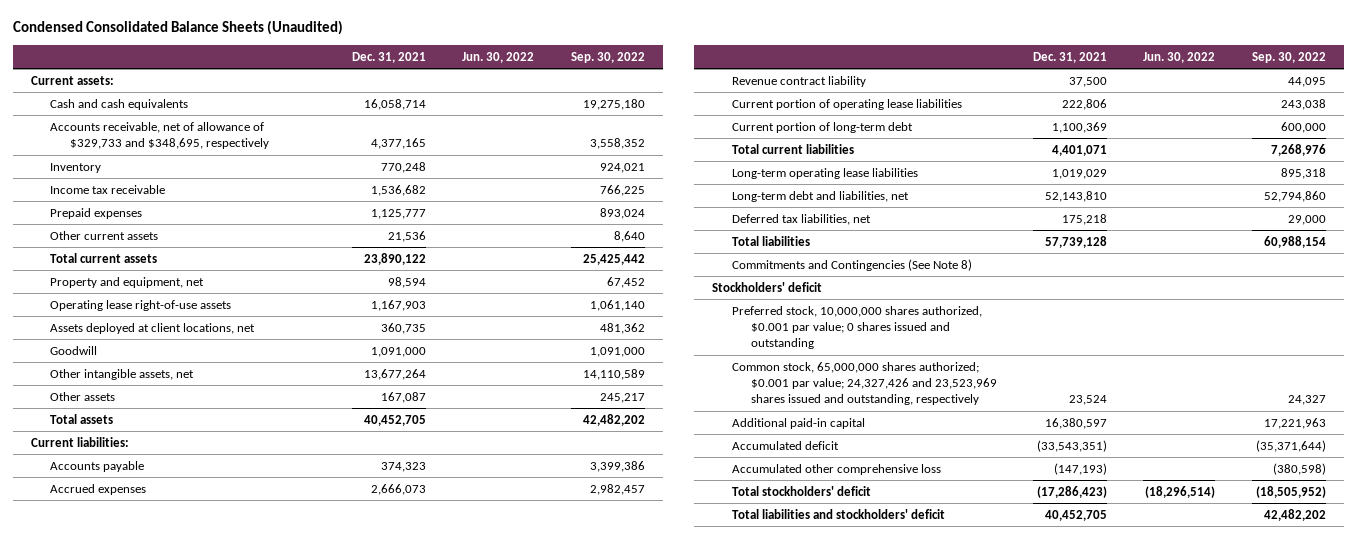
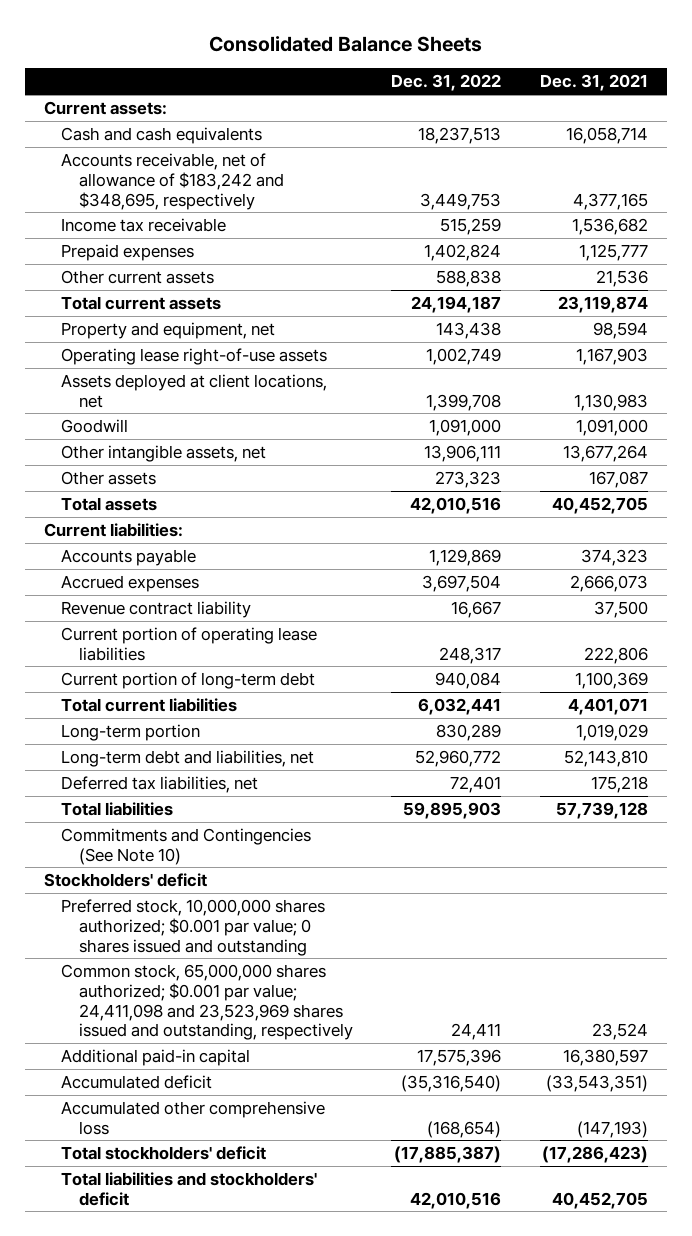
[12,20,343,36] Condensed Consolidated Balance Sheets (Unaudited) -> [208,36,482,53] Consolidated Balance Sheets
[462,51,535,63] Jun. 30, 2022 -> none
[570,51,645,63] Sep. 30, 2022 -> none
none -> [391,74,502,92] Dec. 31, 2022
[50,162,102,173] Inventory -> none
[50,121,269,150] Accounts receivable, net of allowance of $329,733 and $348,695, respectively -> [61,152,284,210] Accounts receivable, net of allowance of $183,242 and $348,695, respectively
[364,252,427,265] 23,890,122 -> [557,295,648,313] 23,119,874
[381,322,427,334] 360,735 -> [573,393,648,411] 1,130,983
[731,167,918,179] Long-term operating lease liabilities -> [61,723,201,741] Long-term portion
[731,258,972,271] Commitments and Contingencies (See Note 8) -> [61,827,312,865] Commitments and Contingencies (See Note 10)
[731,305,982,350] Preferred stock, 10,000,000 shares authorized, $0.001 par value; 0 shares issued and outstanding -> [61,898,326,956] Preferred stock, 10,000,000 shares authorized; $0.001 par value; 0 shares issued and outstanding
[731,361,997,406] Common stock, 65,000,000 shares authorized; $0.001 par value; 24,327,426 and 23,523,969 shares issued and outstanding, respectively -> [61,963,353,1041] Common stock, 65,000,000 shares authorized; $0.001 par value; 24,411,098 and 23,523,969 shares issued and outstanding, respectively

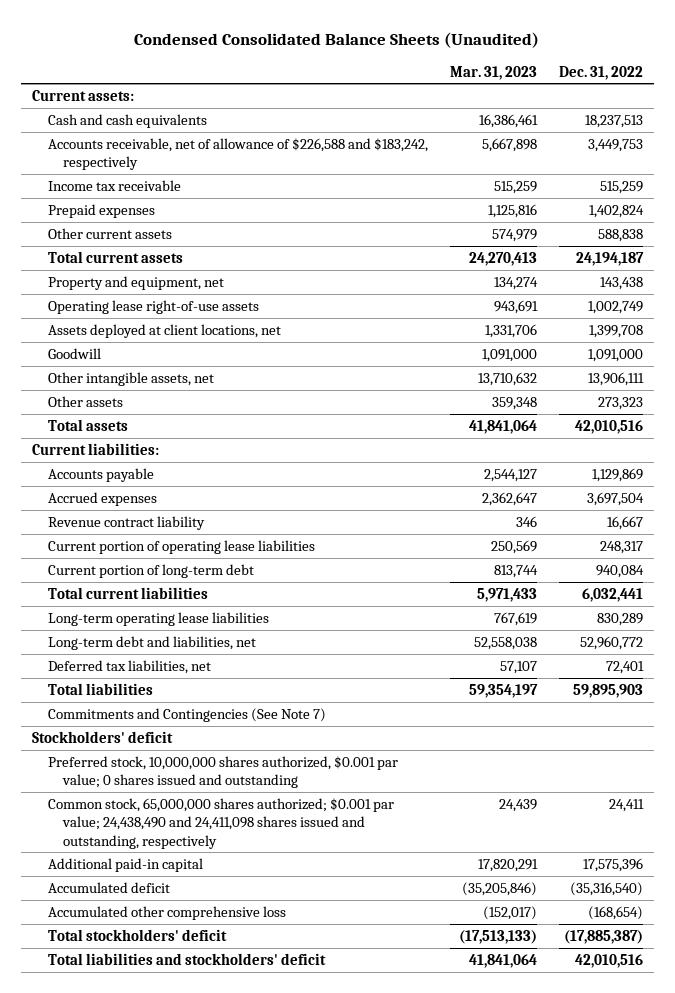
[208,36,482,53] Consolidated Balance Sheets -> [134,31,540,48] Condensed Consolidated Balance Sheets (Unaudited)
[539,74,648,92] Dec. 31, 2021 -> none
none -> [449,65,537,80] Mar. 31, 2023
[61,152,284,210] Accounts receivable, net of allowance of $183,242 and $348,695, respectively -> [47,137,428,171] Accounts receivable, net of allowance of $226,588 and $183,242, respectively
[61,723,201,741] Long-term portion -> [47,611,269,626] Long-term operating lease liabilities
[61,827,312,865] Commitments and Contingencies (See Note 10) -> [47,707,326,722] Commitments and Contingencies (See Note 7)
[61,898,326,956] Preferred stock, 10,000,000 shares authorized; $0.001 par value; 0 shares issued and outstanding -> [47,755,398,789] Preferred stock, 10,000,000 shares authorized, $0.001 par value; 0 shares issued and outstanding
[61,963,353,1041] Common stock, 65,000,000 shares authorized; $0.001 par value; 24,411,098 and 23,523,969 shares issued and outstanding, respectively -> [47,797,394,849] Common stock, 65,000,000 shares authorized; $0.001 par value; 24,438,490 and 24,411,098 shares issued and outstanding, respectively

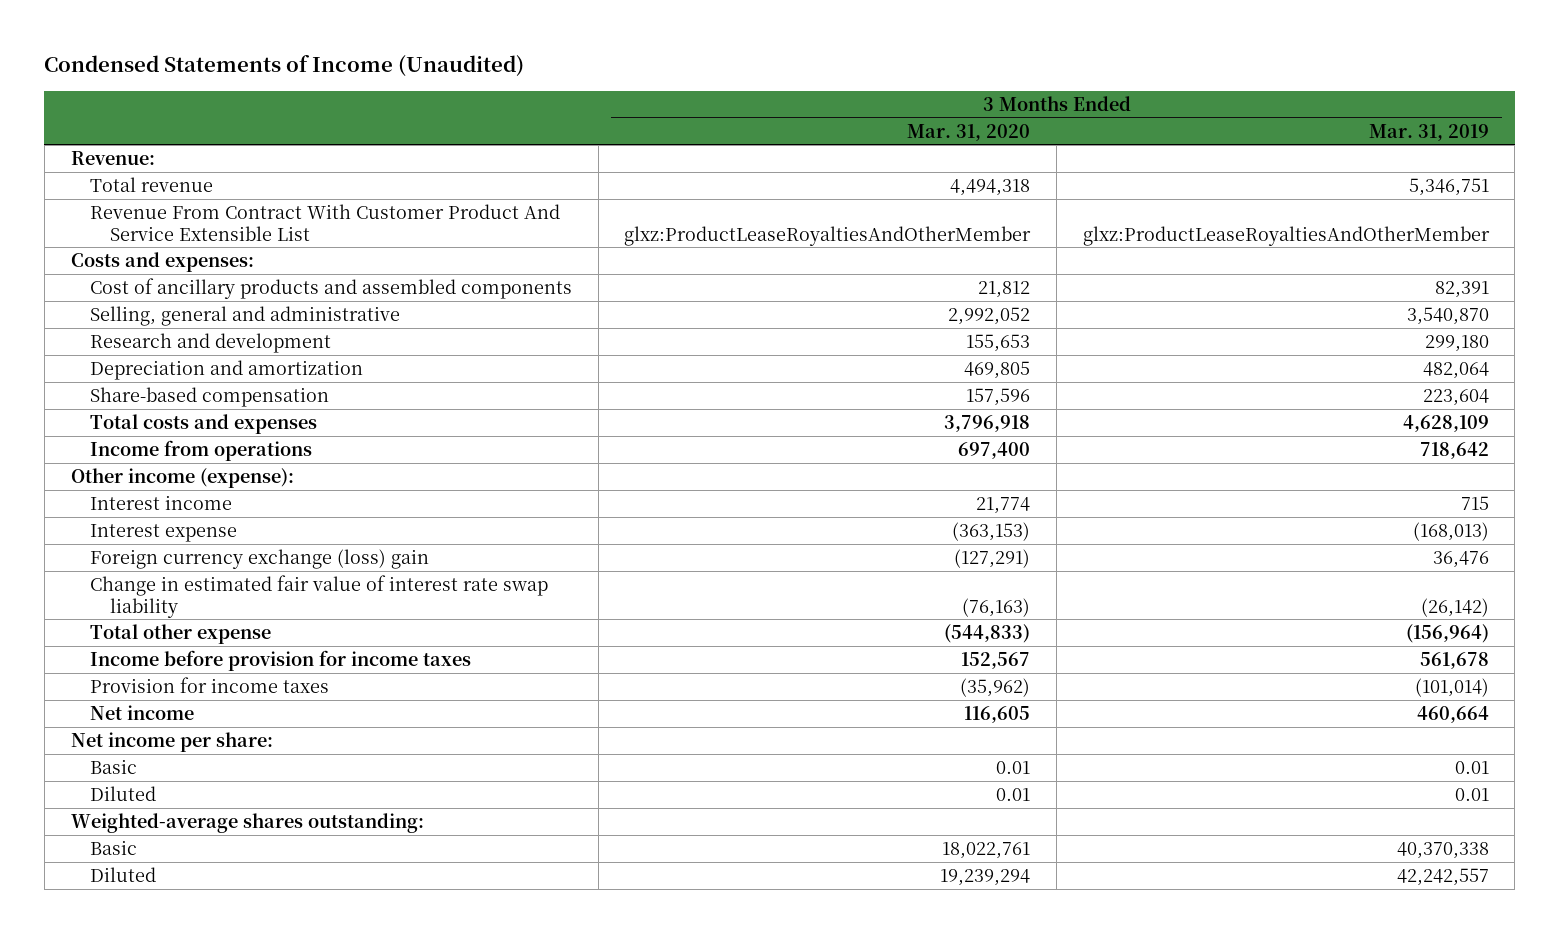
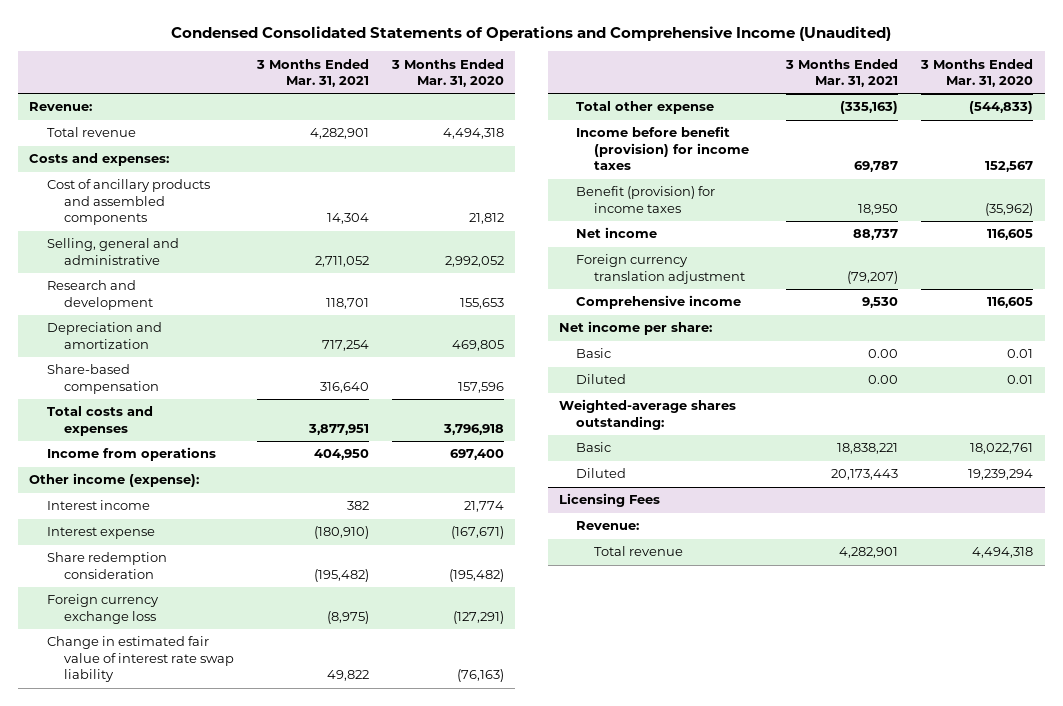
[44,55,525,78] Condensed Statements of Income (Unaudited) -> [171,26,892,42] Condensed Consolidated Statements of Operations and Comprehensive Income (Unaudited)
[1368,123,1489,141] Mar. 31, 2019 -> none
none -> [256,58,370,88] 3 Months Ended Mar. 31, 2021
[90,204,561,241] Revenue From Contract With Customer Product And Service Extensible List -> none
[952,522,1031,542] (363,153) -> [450,526,504,540] (167,671)
none -> [46,552,167,579] Share redemption consideration
[90,549,430,570] Foreign currency exchange (loss) gain -> [46,594,159,624] Foreign currency exchange loss
[90,650,472,672] Income before provision for income taxes -> [576,126,749,171] Income before benefit (provision) for income taxes
[90,677,330,694] Provision for income taxes -> [576,186,716,213] Benefit (provision) for income taxes
none -> [576,254,745,284] Foreign currency translation adjustment
none -> [576,295,742,310] Comprehensive income
none -> [558,493,660,508] Licensing Fees
none -> [576,521,640,531] Revenue:
none -> [593,546,683,557] Total revenue

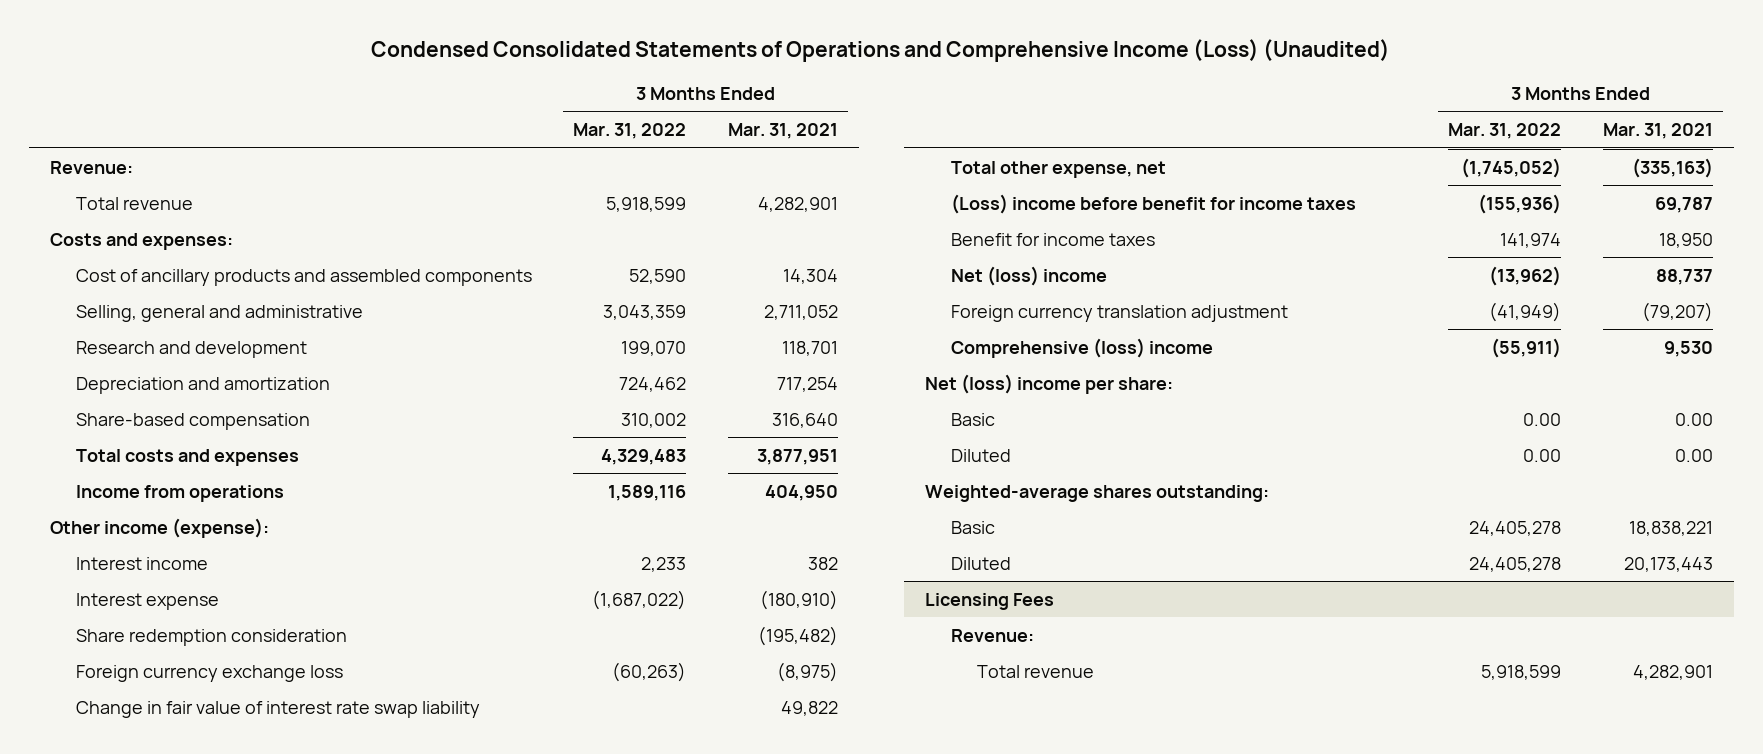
[171,26,892,42] Condensed Consolidated Statements of Operations and Comprehensive Income (Unaudited) -> [371,39,1391,63] Condensed Consolidated Statements of Operations and Comprehensive Income (Loss) (Unaudited)
[390,58,504,88] 3 Months Ended Mar. 31, 2020 -> none
none -> [573,123,687,140] Mar. 31, 2022
[46,636,235,683] Change in estimated fair value of interest rate swap liability -> [76,700,481,718] Change in fair value of interest rate swap liability
[576,101,715,115] Total other expense -> [950,160,1166,178] Total other expense, net
[576,126,749,171] Income before benefit (provision) for income taxes -> [950,193,1356,214] (Loss) income before benefit for income taxes
[576,186,716,213] Benefit (provision) for income taxes -> [950,232,1155,246] Benefit for income taxes
[576,227,658,239] Net income -> [950,265,1107,286] Net (loss) income
[576,295,742,310] Comprehensive income -> [950,337,1213,358] Comprehensive (loss) income
[558,321,712,336] Net income per share: -> [924,373,1173,394] Net (loss) income per share:

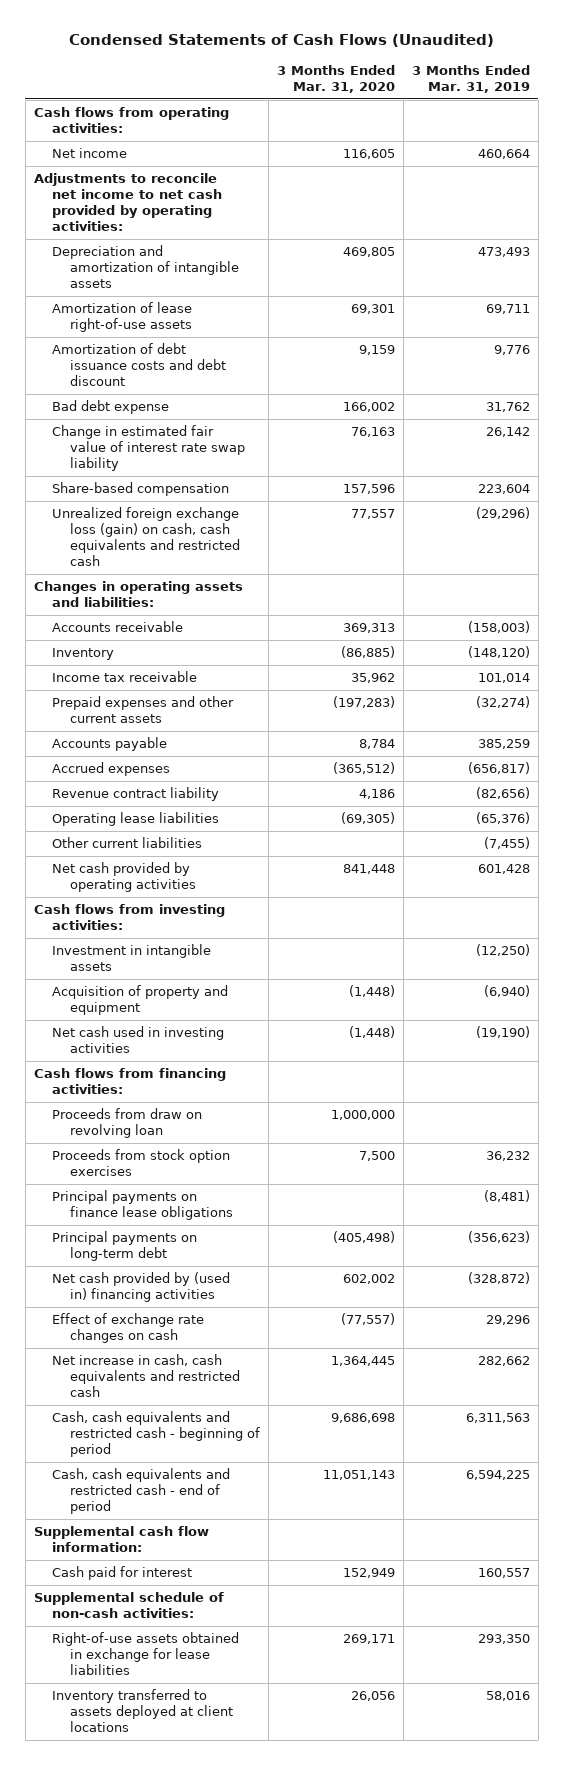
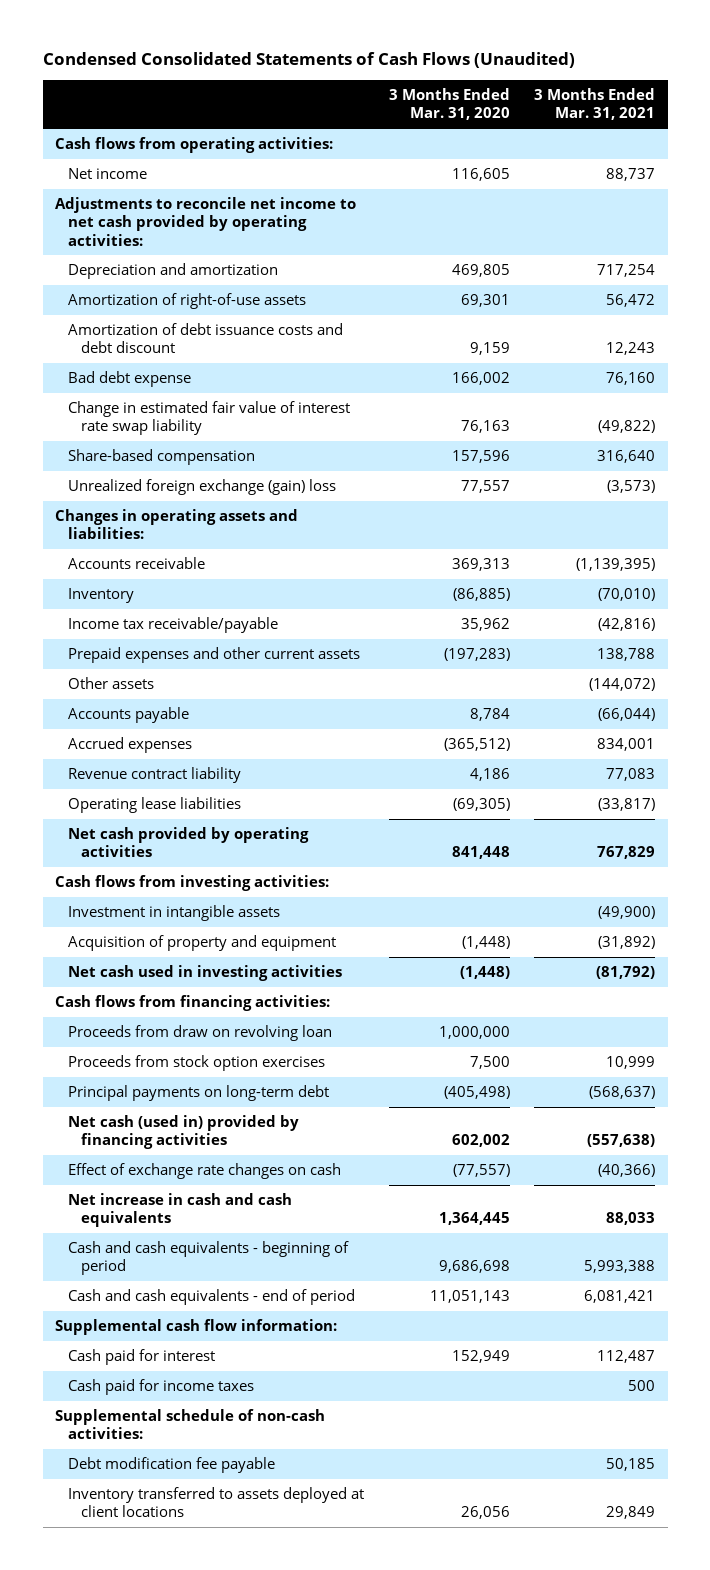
[68,33,494,47] Condensed Statements of Cash Flows (Unaudited) -> [42,52,575,69] Condensed Consolidated Statements of Cash Flows (Unaudited)
[412,64,531,93] 3 Months Ended Mar. 31, 2019 -> none
none -> [534,88,656,121] 3 Months Ended Mar. 31, 2021
[52,245,240,288] Depreciation and amortization of intangible assets -> [67,263,278,280] Depreciation and amortization
[52,302,193,333] Amortization of lease right-of-use assets -> [67,293,306,310] Amortization of right-of-use assets
[52,507,241,566] Unrealized foreign exchange loss (gain) on cash, cash equivalents and restricted cash -> [67,479,336,496] Unrealized foreign exchange (gain) loss
[52,671,198,683] Income tax receivable -> [67,617,278,634] Income tax receivable/payable
none -> [67,677,154,690] Other assets
[52,837,203,849] Other current liabilities -> none
[52,1190,234,1221] Principal payments on finance lease obligations -> none
[52,1272,231,1303] Net cash provided by (used in) financing activities -> [67,1115,299,1150] Net cash (used in) provided by financing activities
[52,1354,241,1397] Net increase in cash, cash equivalents and restricted cash -> [67,1193,292,1228] Net increase in cash and cash equivalents
[52,1411,261,1457] Cash, cash equivalents and restricted cash - beginning of period -> [67,1241,349,1276] Cash and cash equivalents - beginning of period
[52,1468,231,1514] Cash, cash equivalents and restricted cash - end of period -> [67,1289,355,1306] Cash and cash equivalents - end of period
none -> [67,1379,254,1396] Cash paid for income taxes
[52,1632,240,1675] Right-of-use assets obtained in exchange for lease liabilities -> none
none -> [67,1457,275,1474] Debt modification fee payable

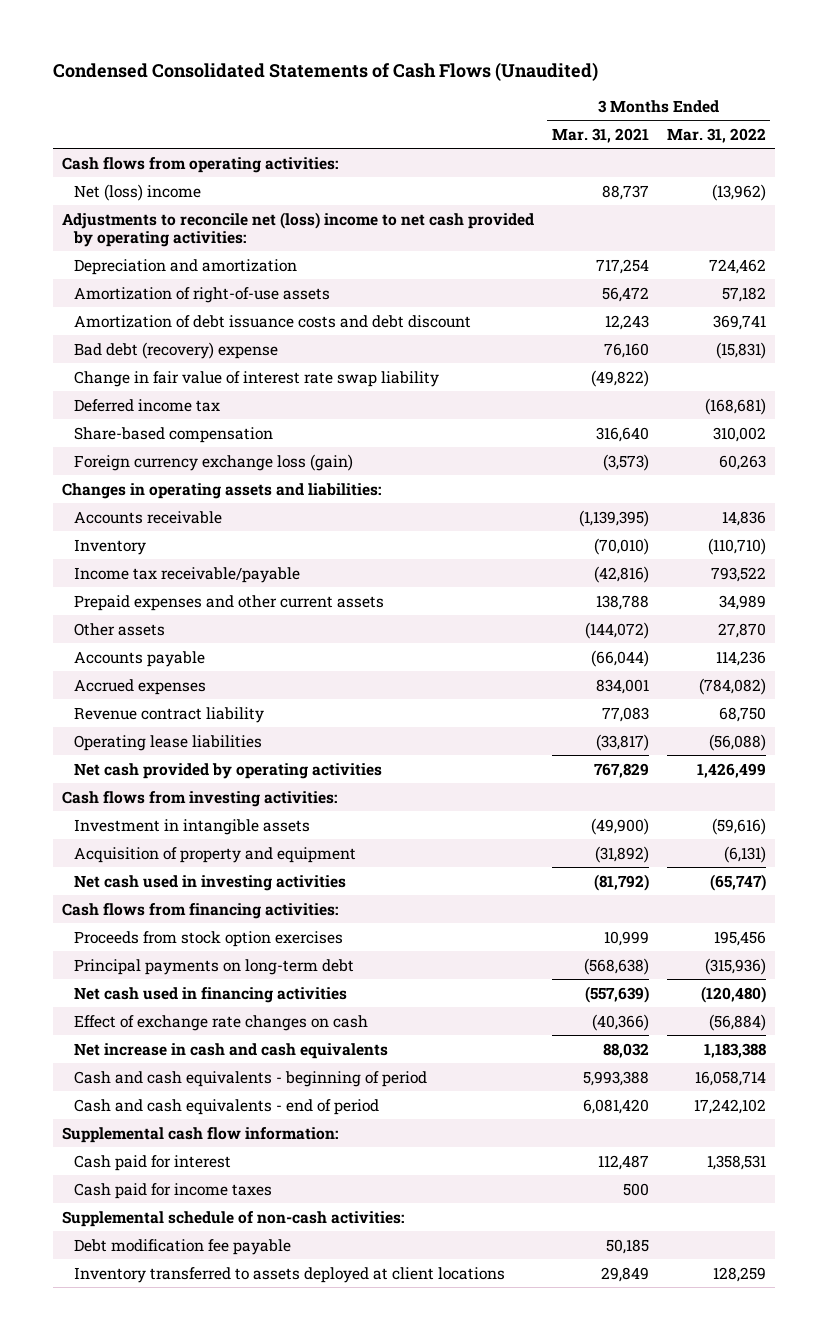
[388,88,510,121] 3 Months Ended Mar. 31, 2020 -> none
none -> [666,127,766,143] Mar. 31, 2022
[67,168,147,180] Net income -> [73,183,201,201] Net (loss) income
[55,197,357,246] Adjustments to reconcile net income to net cash provided by operating activities: -> [61,211,534,247] Adjustments to reconcile net (loss) income to net cash provided by operating activities:
[67,371,191,388] Bad debt expense -> [73,341,278,359] Bad debt (recovery) expense
[67,401,350,436] Change in estimated fair value of interest rate swap liability -> [73,370,439,387] Change in fair value of interest rate swap liability
none -> [73,398,220,412] Deferred income tax
[67,479,336,496] Unrealized foreign exchange (gain) loss -> [73,453,353,471] Foreign currency exchange loss (gain)
[67,1025,332,1042] Proceeds from draw on revolving loan -> none
[589,1086,656,1100] (568,637) -> [583,957,649,975] (568,638)
[67,1115,299,1150] Net cash (used in) provided by financing activities -> [73,986,347,1003] Net cash used in financing activities
[587,1134,656,1148] (557,638) -> [584,985,649,1003] (557,639)
[606,1212,656,1226] 88,033 -> [602,1042,649,1058] 88,032
[584,1290,656,1304] 6,081,421 -> [582,1098,649,1114] 6,081,420

